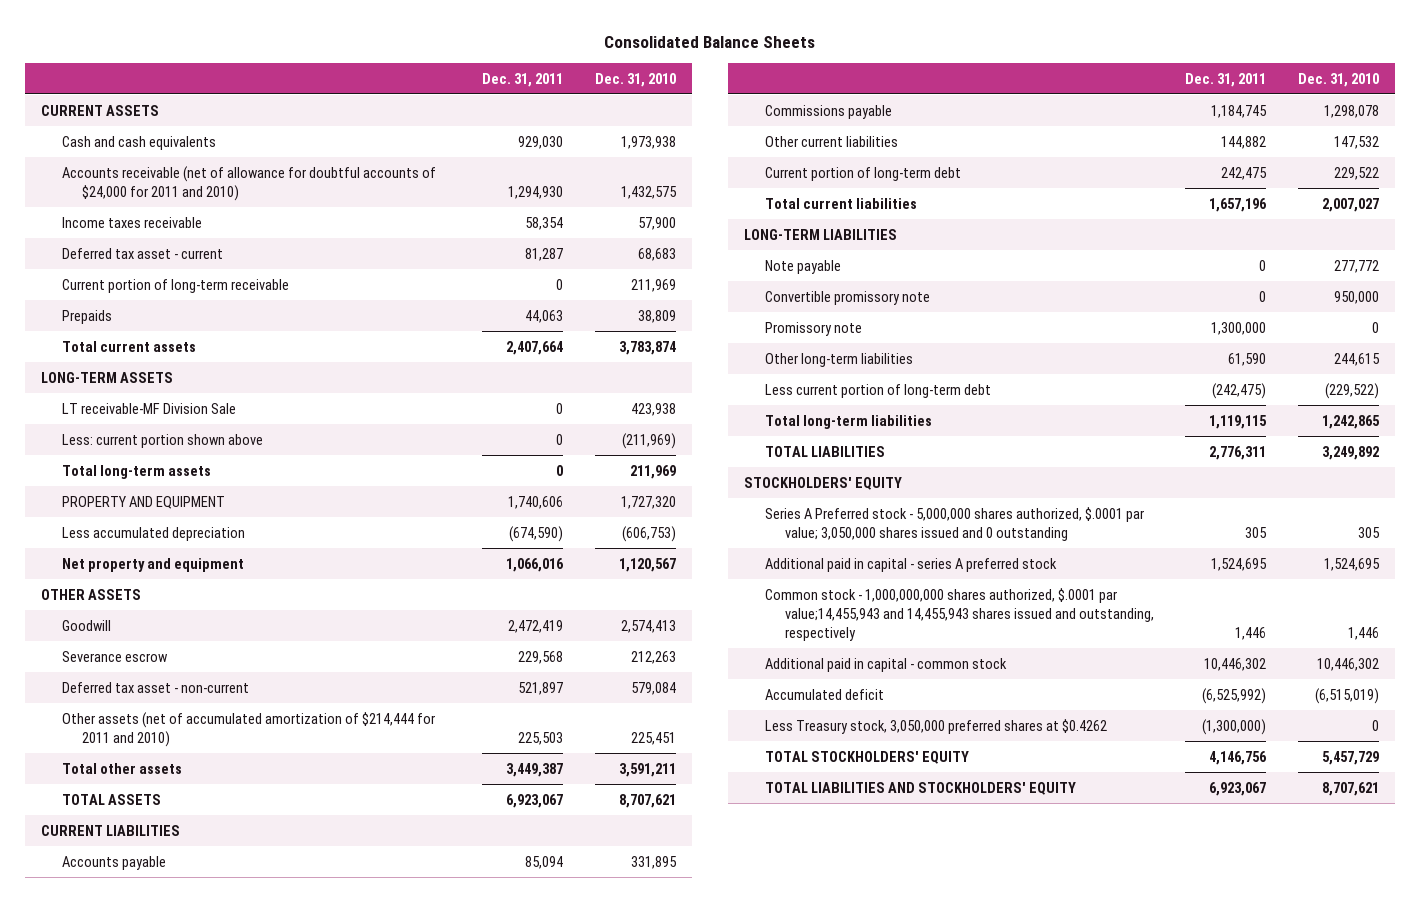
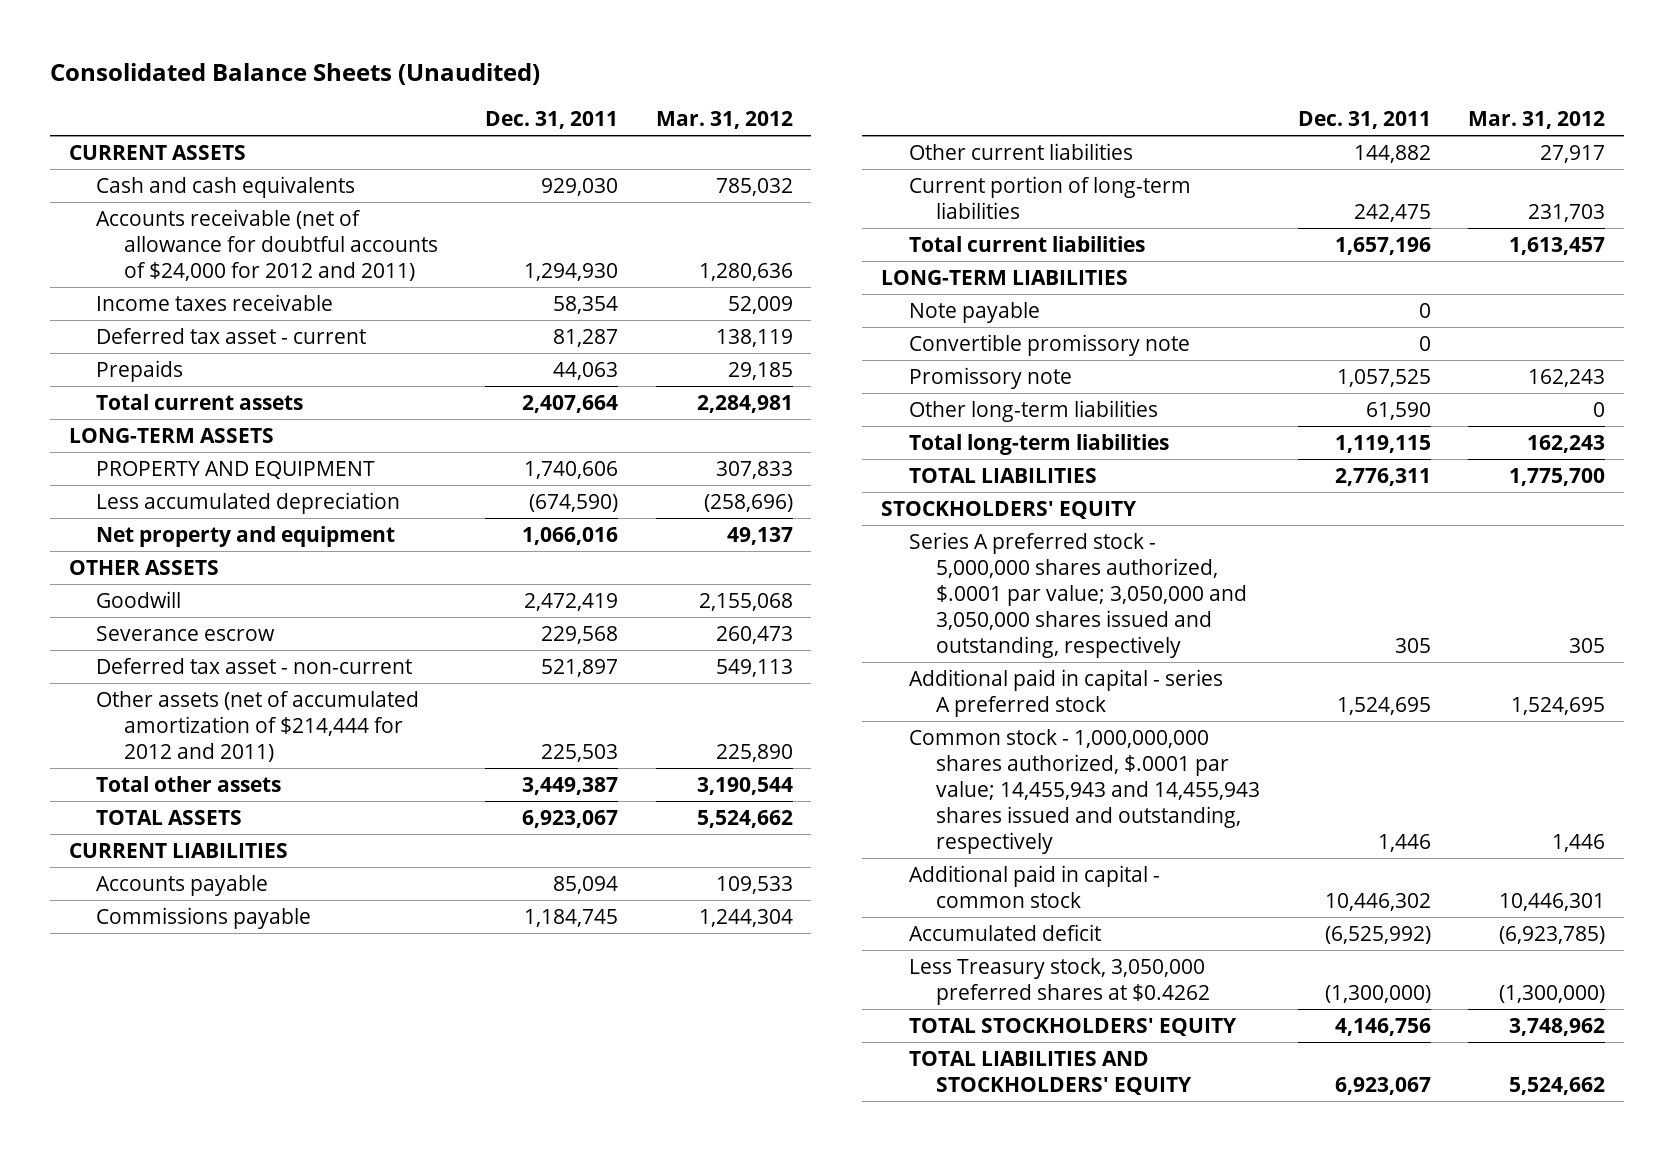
[603,36,815,49] Consolidated Balance Sheets -> [49,63,540,86] Consolidated Balance Sheets (Unaudited)
[594,72,676,87] Dec. 31, 2010 -> none
none -> [655,110,793,129] Mar. 31, 2012
[61,165,436,201] Accounts receivable (net of allowance for doubtful accounts of $24,000 for 2011 and 2010) -> [96,208,438,281] Accounts receivable (net of allowance for doubtful accounts of $24,000 for 2012 and 2011)
[61,278,289,293] Current portion of long-term receivable -> none
[61,402,236,414] LT receivable-MF Division Sale -> none
[61,433,263,448] Less: current portion shown above -> none
[61,464,211,479] Total long-term assets -> none
[61,711,435,747] Other assets (net of accumulated amortization of $214,444 for 2011 and 2010) -> [96,690,420,762] Other assets (net of accumulated amortization of $214,444 for 2012 and 2011)
[764,166,961,181] Current portion of long-term debt -> [908,175,1191,219] Current portion of long-term liabilities
[1211,321,1267,335] 1,300,000 -> [1336,368,1431,387] 1,057,525
[764,383,991,398] Less current portion of long-term debt -> none
[764,506,1144,541] Series A Preferred stock - 5,000,000 shares authorized, $.0001 par value; 3,050,000 shares issued and 0 outstanding -> [908,531,1248,658] Series A preferred stock - 5,000,000 shares authorized, $.0001 par value; 3,050,000 and 3,050,000 shares issued and outstanding, respectively
[764,587,1155,641] Common stock - 1,000,000,000 shares authorized, $.0001 par value;14,455,943 and 14,455,943 shares issued and outstanding, respectively -> [908,728,1261,854] Common stock - 1,000,000,000 shares authorized, $.0001 par value; 14,455,943 and 14,455,943 shares issued and outstanding, respectively

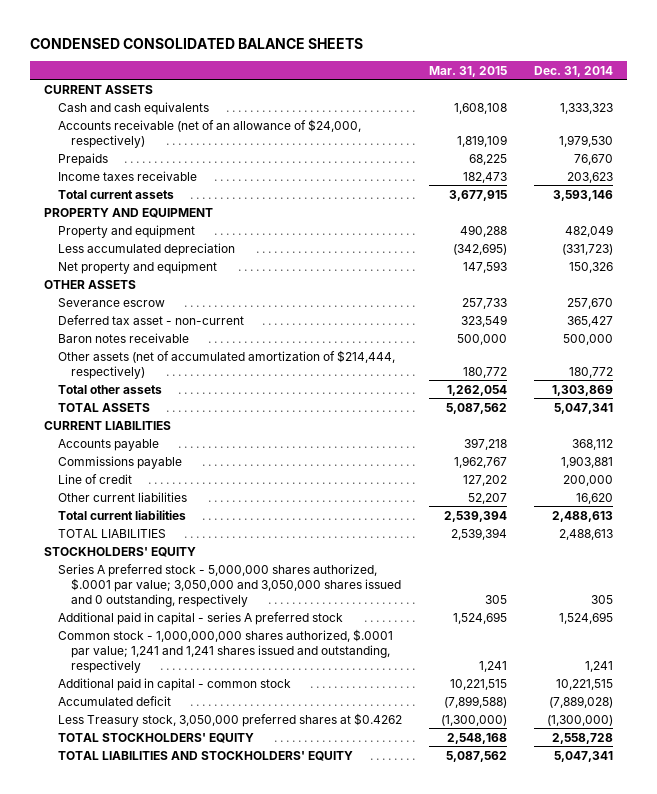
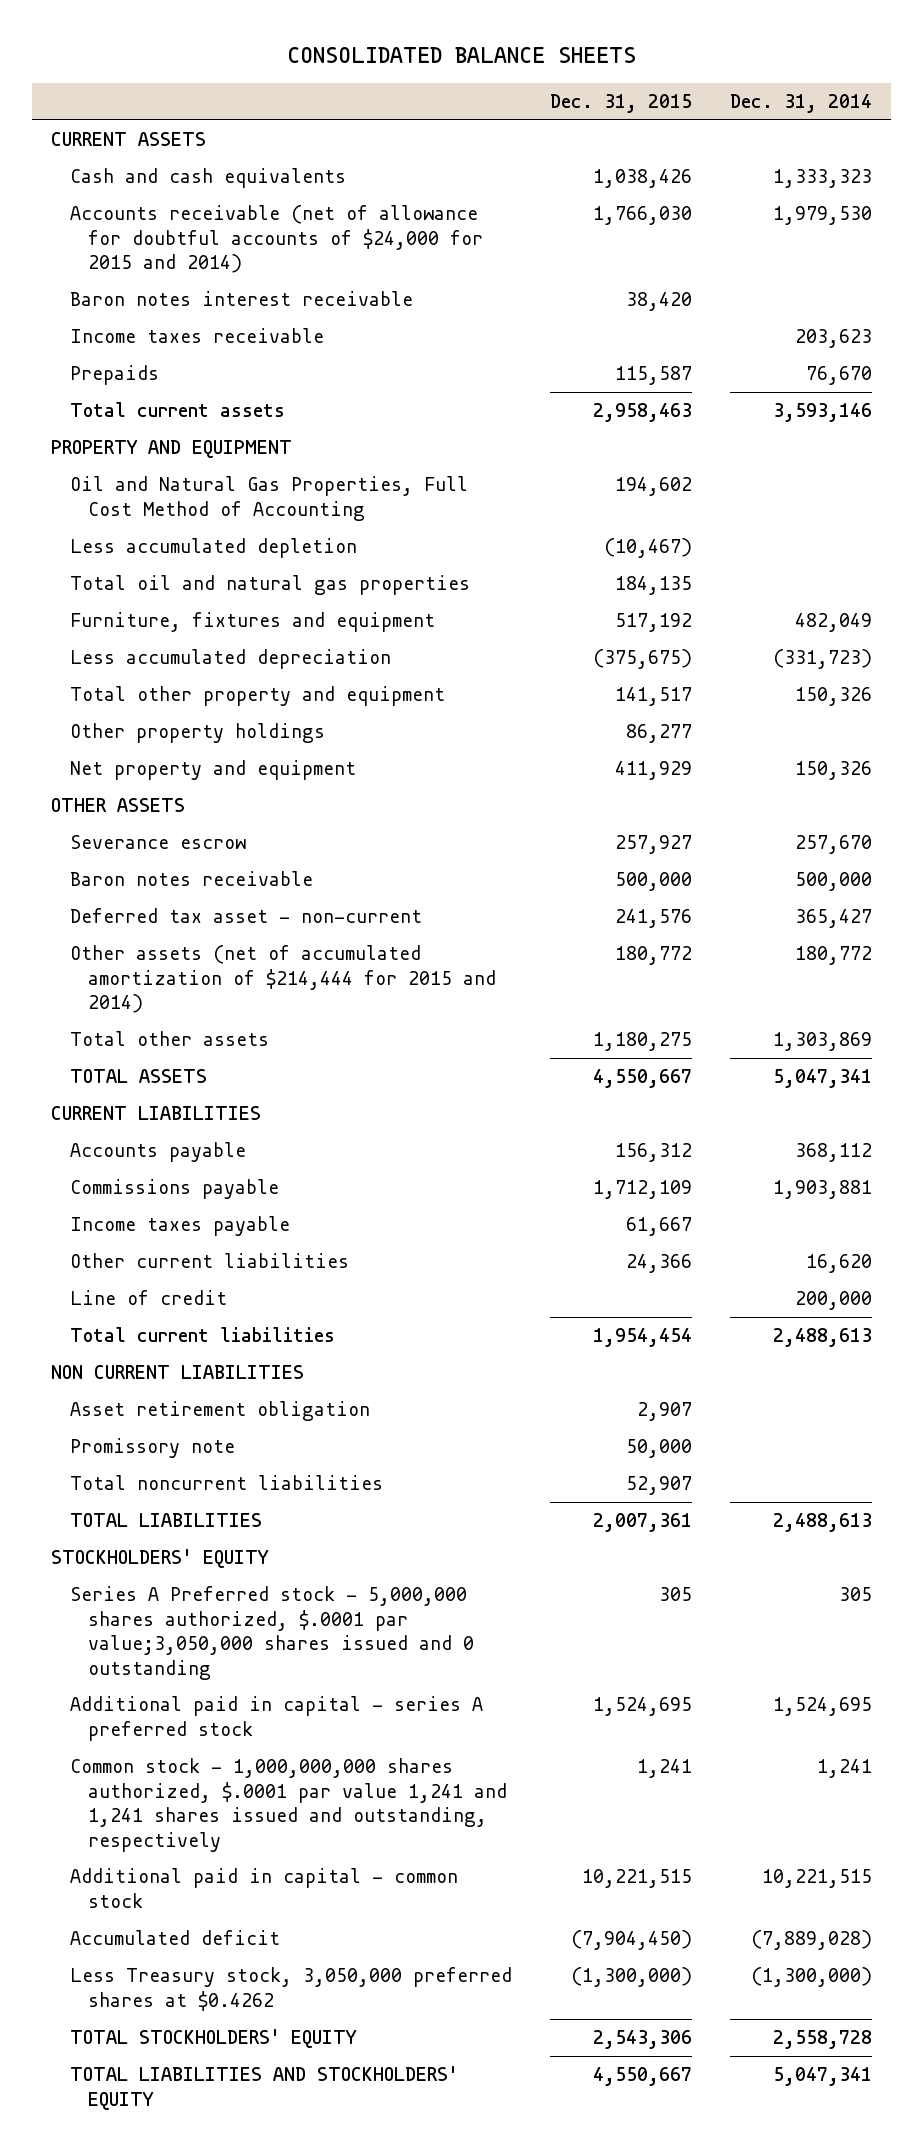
[30,38,364,50] CONDENSED CONSOLIDATED BALANCE SHEETS -> [286,46,636,63] CONSOLIDATED BALANCE SHEETS
[428,65,507,77] Mar. 31, 2015 -> none
none -> [549,94,692,114] Dec. 31, 2015
[57,118,361,148] Accounts receivable (net of an allowance of $24,000, respectively) -> [69,205,483,274] Accounts receivable (net of allowance for doubtful accounts of $24,000 for 2015 and 2014)
none -> [69,291,413,307] Baron notes interest receivable
[57,152,108,166] Prepaids -> [69,365,159,386] Prepaids
none -> [69,476,468,521] Oil and Natural Gas Properties, Full Cost Method of Accounting
none -> [69,538,357,559] Less accumulated depletion
none -> [69,575,470,596] Total oil and natural gas properties
[57,224,195,238] Property and equipment -> [69,612,435,633] Furniture, fixtures and equipment
none -> [69,686,445,707] Total other property and equipment
none -> [69,723,325,744] Other property holdings
[57,314,244,325] Deferred tax asset - non-current -> [69,908,422,924] Deferred tax asset - non-current
[57,349,395,379] Other assets (net of accumulated amortization of $214,444, respectively) -> [69,945,496,1014] Other assets (net of accumulated amortization of $214,444 for 2015 and 2014)
none -> [69,1216,290,1237] Income taxes payable
[57,473,132,484] Line of credit -> [69,1290,227,1306] Line of credit
none -> [51,1365,305,1380] NON CURRENT LIABILITIES
none -> [69,1401,370,1422] Asset retirement obligation
none -> [69,1438,235,1459] Promissory note
none -> [69,1475,383,1491] Total noncurrent liabilities
[57,563,402,607] Series A preferred stock - 5,000,000 shares authorized, $.0001 par value; 3,050,000 and 3,050,000 shares issued and 0 outstanding, respectively -> [69,1586,474,1680] Series A Preferred stock - 5,000,000 shares authorized, $.0001 par value;3,050,000 shares issued and 0 outstanding
[57,628,393,673] Common stock - 1,000,000,000 shares authorized, $.0001 par value; 1,241 and 1,241 shares issued and outstanding, respectively -> [69,1758,507,1852] Common stock - 1,000,000,000 shares authorized, $.0001 par value 1,241 and 1,241 shares issued and outstanding, respectively

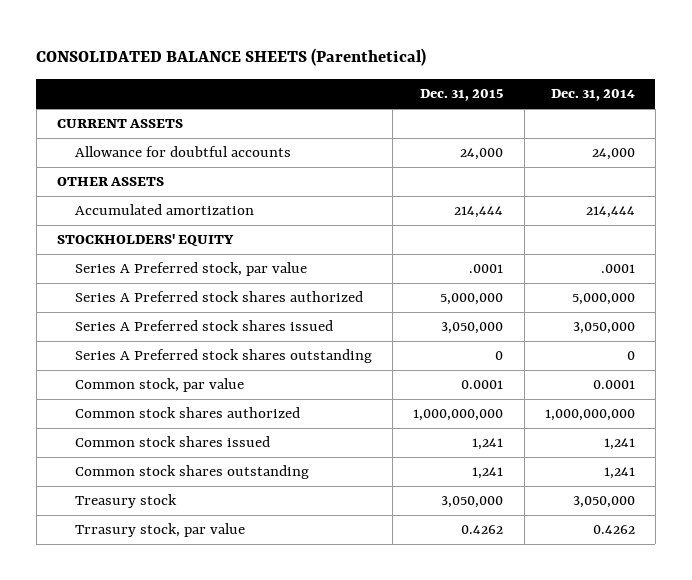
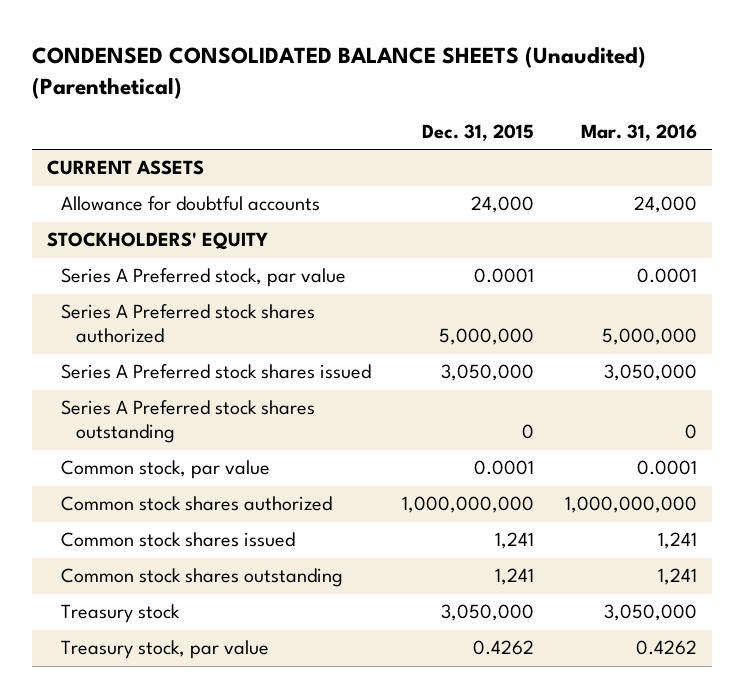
[36,48,427,67] CONSOLIDATED BALANCE SHEETS (Parenthetical) -> [31,45,646,99] CONDENSED CONSOLIDATED BALANCE SHEETS (Unaudited) (Parenthetical)
[550,89,635,102] Dec. 31, 2014 -> none
none -> [580,124,697,142] Mar. 31, 2016
[57,177,165,187] OTHER ASSETS -> none
[74,204,254,216] Accumulated amortization -> none
[469,264,504,274] .0001 -> [474,268,535,284] 0.0001
[74,523,245,538] Trrasury stock, par value -> [61,640,270,660] Treasury stock, par value

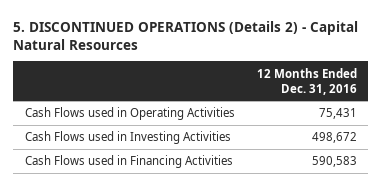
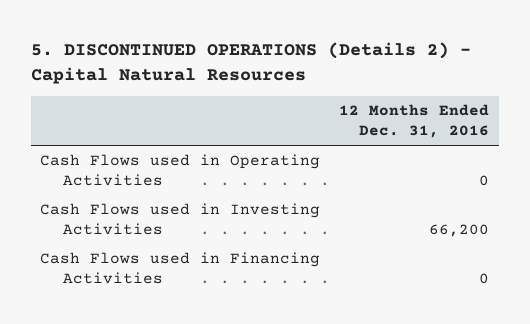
[319,108,358,120] 75,431 -> [479,175,490,187] 0
[312,132,358,144] 498,672 -> [429,224,490,238] 66,200
[312,156,358,168] 590,583 -> [479,273,490,285] 0

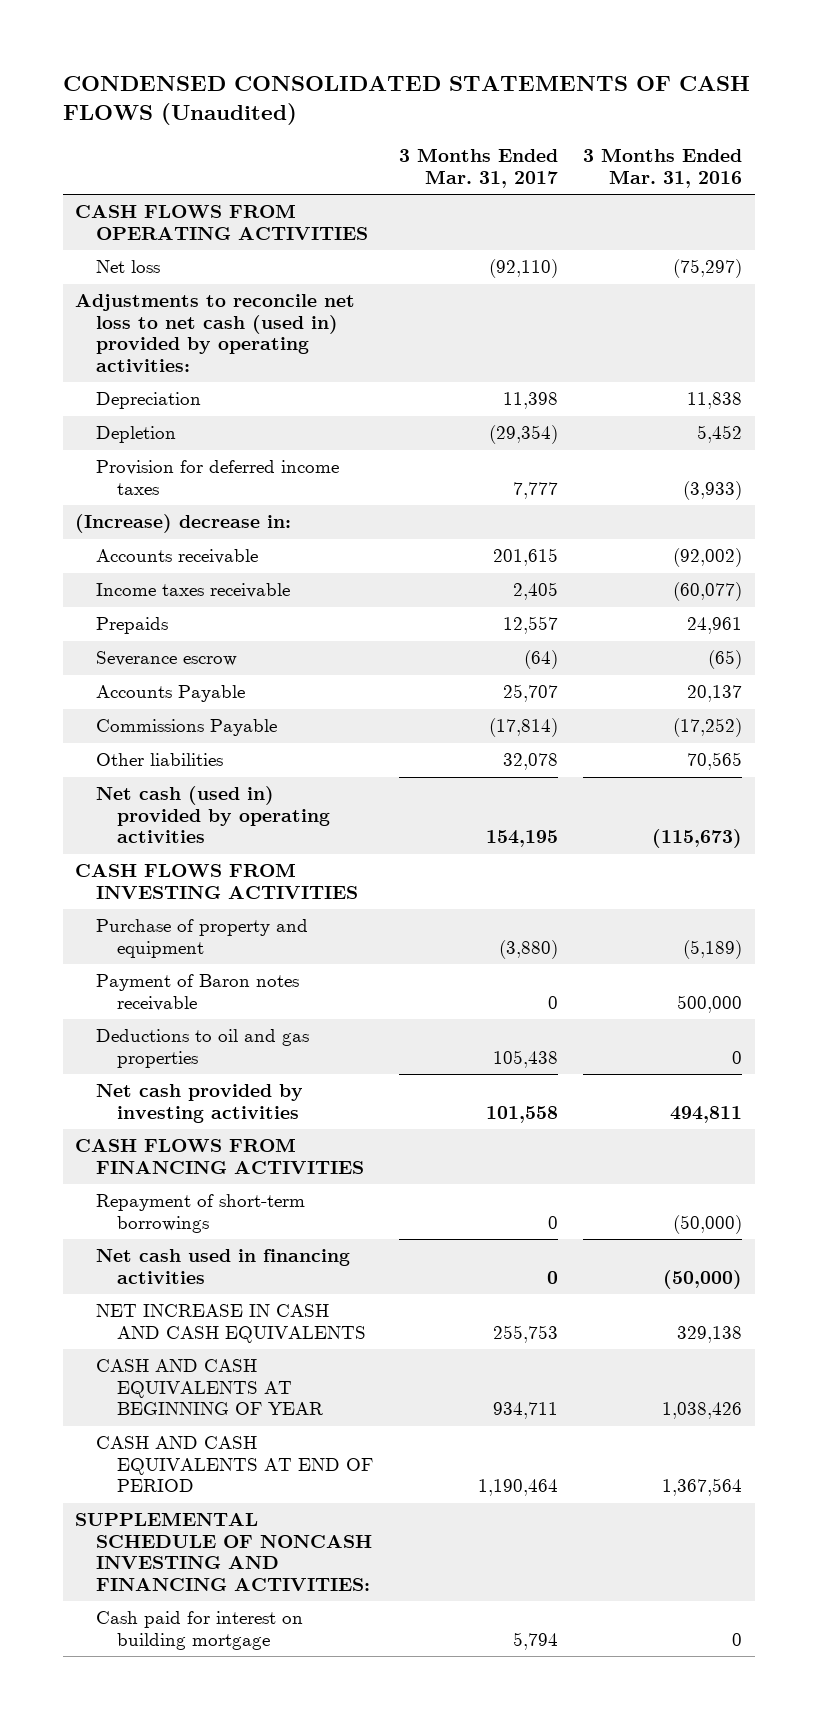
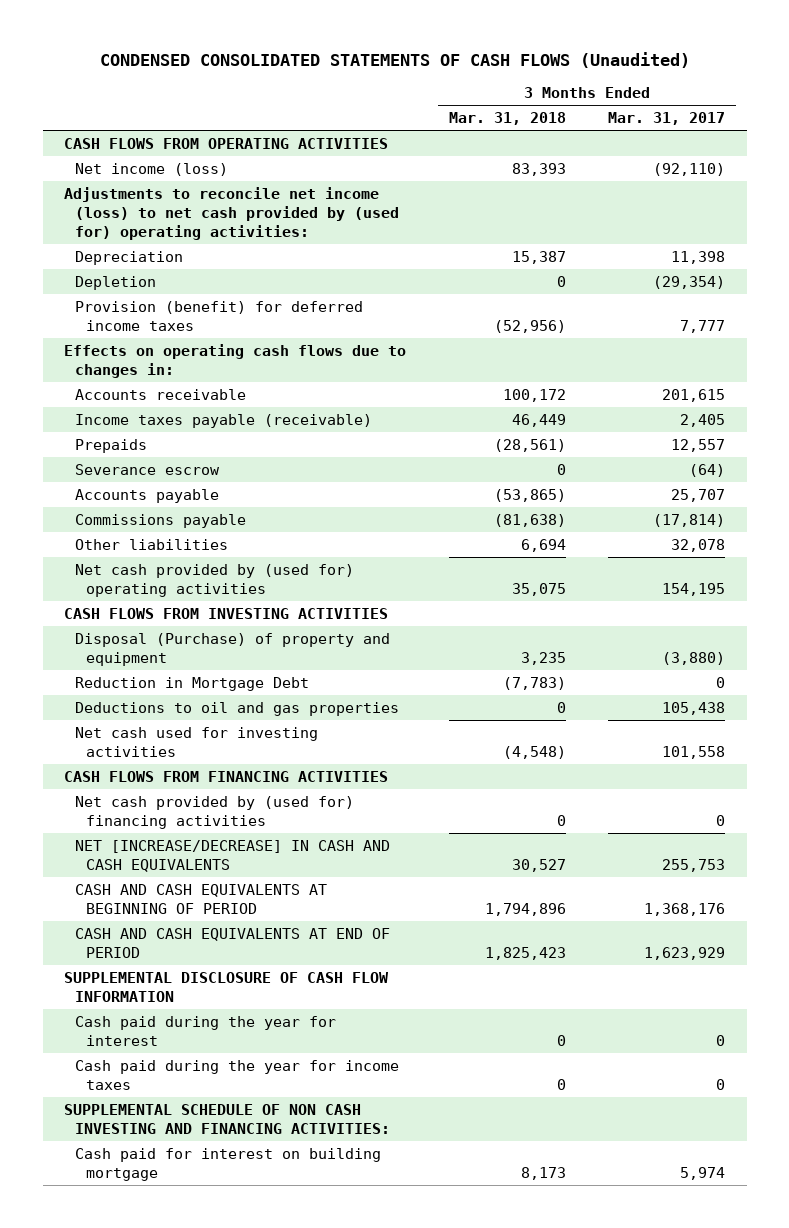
[583,148,743,188] 3 Months Ended Mar. 31, 2016 -> none
none -> [448,112,566,126] Mar. 31, 2018
[96,260,161,274] Net loss -> [75,162,229,176] Net income (loss)
[75,294,356,372] Adjustments to reconcile net loss to net cash (used in) provided by operating activities: -> [64,186,400,240] Adjustments to reconcile net income (loss) to net cash provided by (used for) operating activities:
[96,460,340,495] Provision for deferred income taxes -> [75,300,364,331] Provision (benefit) for deferred income taxes
[75,514,292,534] (Increase) decrease in: -> [64,343,407,378] Effects on operating cash flows due to changes in:
[96,583,291,599] Income taxes receivable -> [75,413,373,428] Income taxes payable (receivable)
[96,685,246,703] Accounts Payable -> [75,488,220,503] Accounts payable
[96,719,278,737] Commissions Payable -> [75,513,247,528] Commissions payable
[96,786,331,844] Net cash (used in) provided by operating activities -> [75,563,355,597] Net cash provided by (used for) operating activities
[96,974,300,1011] Payment of Baron notes receivable -> none
[96,919,309,958] Purchase of property and equipment -> [75,632,391,666] Disposal (Purchase) of property and equipment
none -> [75,676,310,691] Reduction in Mortgage Debt
[96,1084,304,1123] Net cash provided by investing activities -> [75,726,319,757] Net cash used for investing activities
[96,1194,306,1233] Repayment of short-term borrowings -> none
[96,1249,351,1284] Net cash used in financing activities -> [75,795,355,829] Net cash provided by (used for) financing activities
[96,1304,367,1343] NET INCREASE IN CASH AND CASH EQUIVALENTS -> [75,839,391,872] NET [INCREASE/DECREASE] IN CASH AND CASH EQUIVALENTS
[96,1359,324,1416] CASH AND CASH EQUIVALENTS AT BEGINNING OF YEAR -> [75,883,328,914] CASH AND CASH EQUIVALENTS AT BEGINNING OF PERIOD
[492,1402,558,1420] 934,711 -> [644,902,726,916] 1,368,176
[477,1479,558,1497] 1,190,464 -> [644,946,726,960] 1,623,929
none -> [64,971,390,1002] SUPPLEMENTAL DISCLOSURE OF CASH FLOW INFORMATION
none -> [75,1015,337,1046] Cash paid during the year for interest
none -> [75,1059,400,1090] Cash paid during the year for income taxes
[75,1512,373,1591] SUPPLEMENTAL SCHEDULE OF NONCASH INVESTING AND FINANCING ACTIVITIES: -> [64,1103,391,1134] SUPPLEMENTAL SCHEDULE OF NON CASH INVESTING AND FINANCING ACTIVITIES:
[512,1631,558,1650] 5,794 -> [680,1166,726,1180] 5,974

